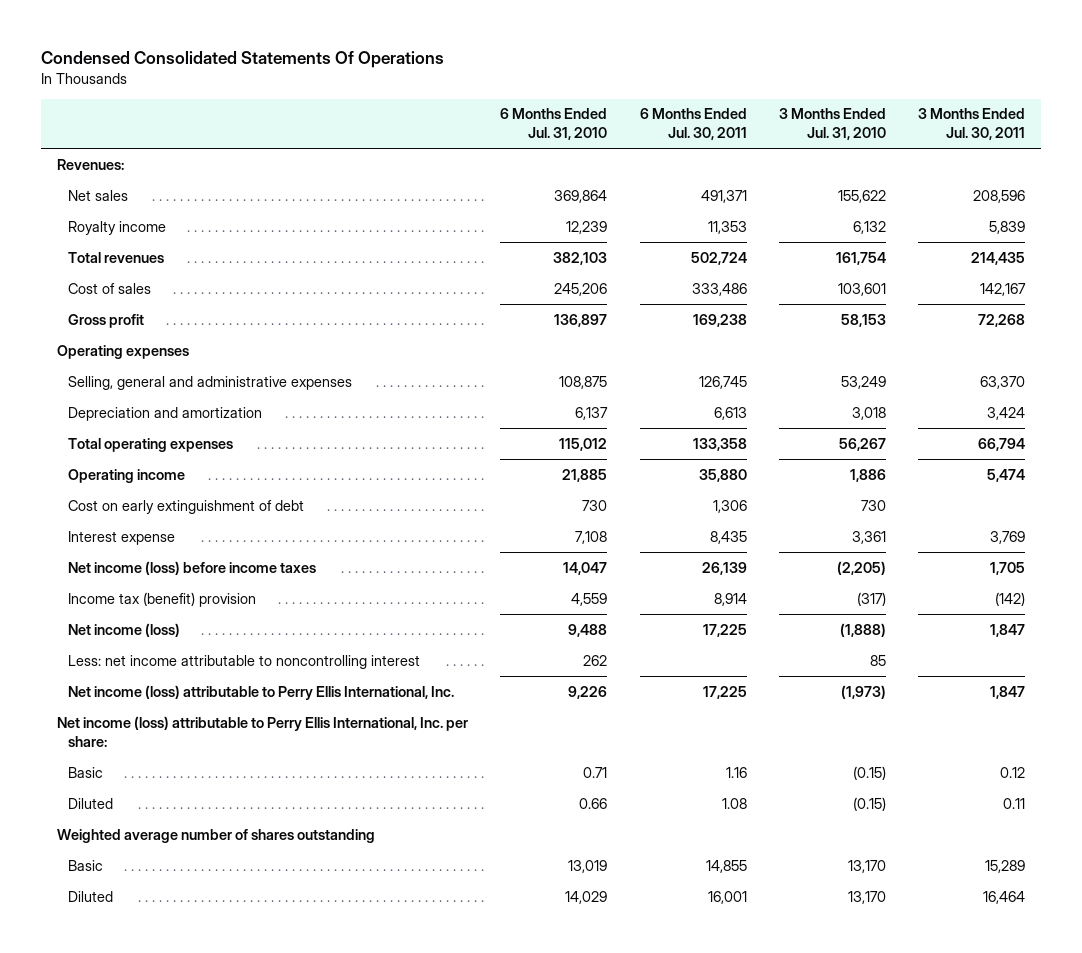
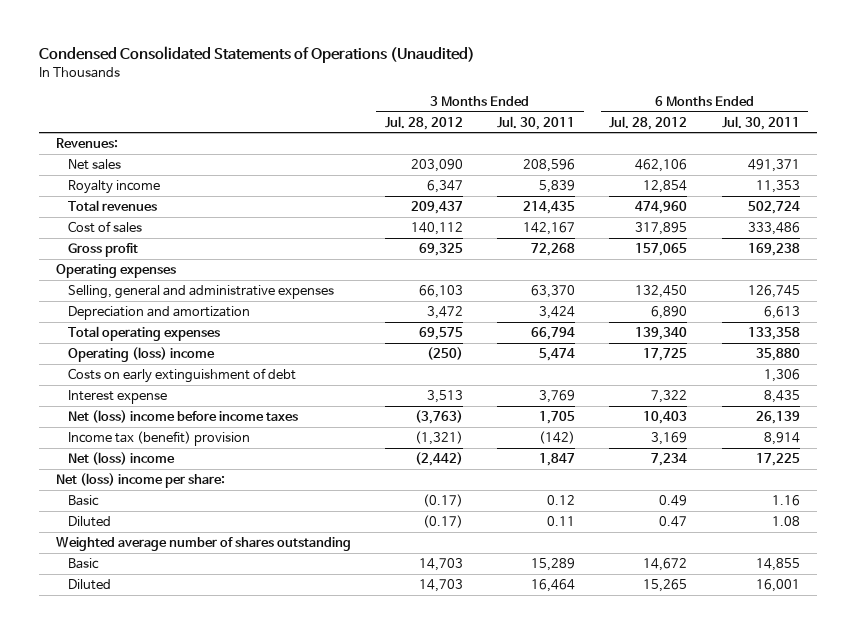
[41,50,445,68] Condensed Consolidated Statements Of Operations -> [38,46,475,64] Condensed Consolidated Statements of Operations (Unaudited)
[500,108,608,141] 6 Months Ended Jul. 31, 2010 -> none
[778,108,886,141] 3 Months Ended Jul. 31, 2010 -> none
none -> [384,115,463,130] Jul. 28, 2012
none -> [609,115,688,130] Jul. 28, 2012
[67,468,185,483] Operating income -> [68,347,216,363] Operating (loss) income
[67,499,304,514] Cost on early extinguishment of debt -> [68,368,297,384] Costs on early extinguishment of debt
[67,560,316,575] Net income (loss) before income taxes -> [68,410,299,424] Net (loss) income before income taxes
[67,622,180,637] Net income (loss) -> none
[67,654,420,669] Less: net income attributable to noncontrolling interest -> none
[67,684,454,700] Net income (loss) attributable to Perry Ellis International, Inc. -> [68,452,176,466] Net (loss) income
[57,715,469,747] Net income (loss) attributable to Perry Ellis International, Inc. per share: -> [55,473,225,489] Net (loss) income per share:

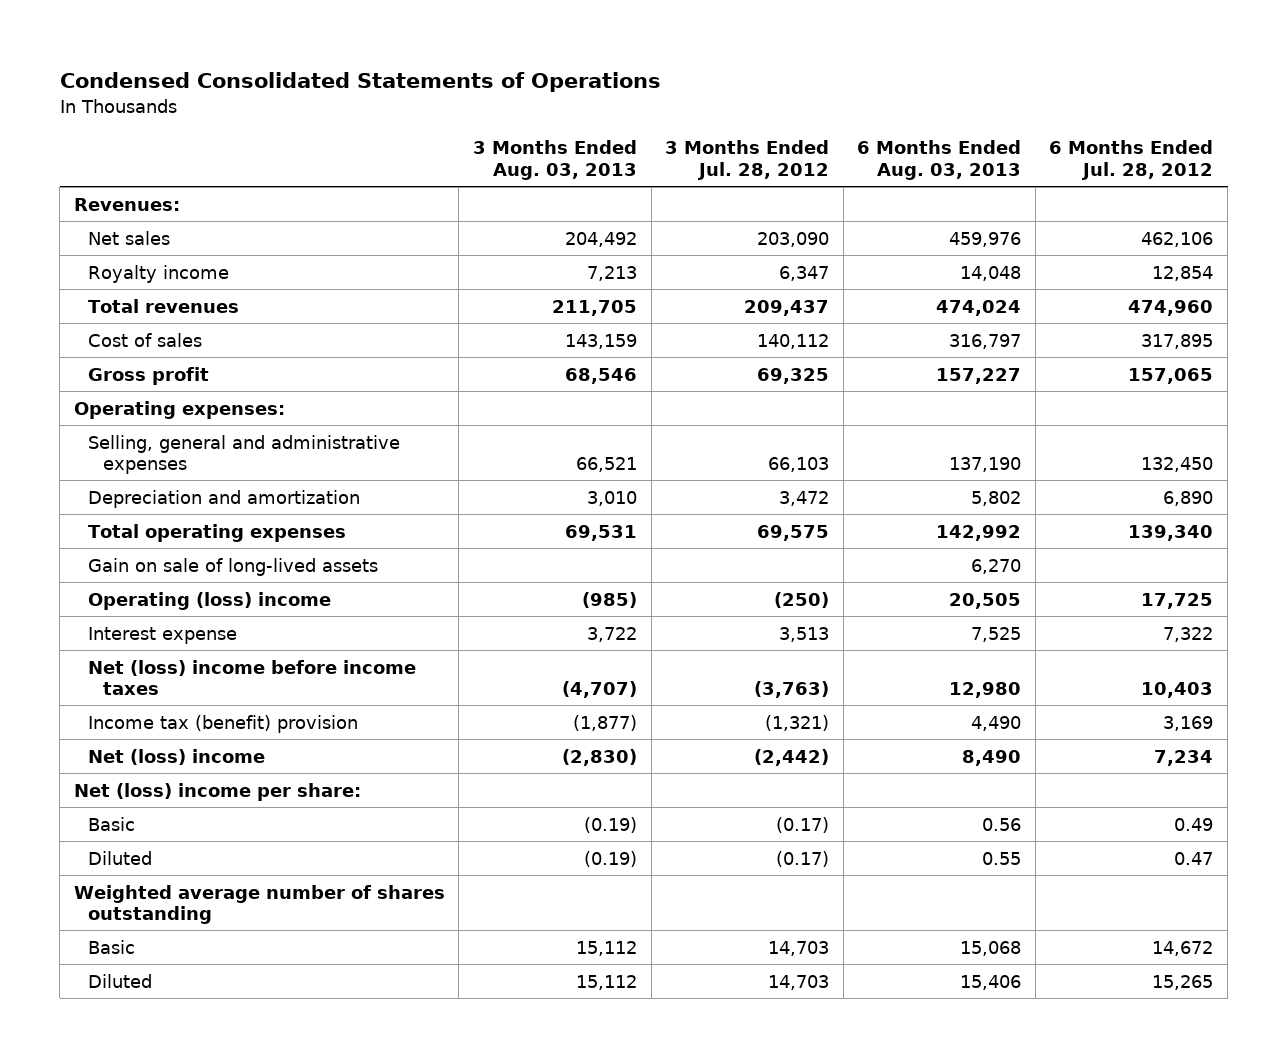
[38,46,475,64] Condensed Consolidated Statements of Operations (Unaudited) -> [59,72,661,93] Condensed Consolidated Statements of Operations
[497,115,576,130] Jul. 30, 2011 -> none
[721,115,800,130] Jul. 30, 2011 -> none
none -> [473,140,638,180] 3 Months Ended Aug. 03, 2013
none -> [857,140,1022,180] 6 Months Ended Aug. 03, 2013
[55,264,176,279] Operating expenses -> [73,400,285,419] Operating expenses:
none -> [88,557,379,576] Gain on sale of long-lived assets
[68,368,297,384] Costs on early extinguishment of debt -> none

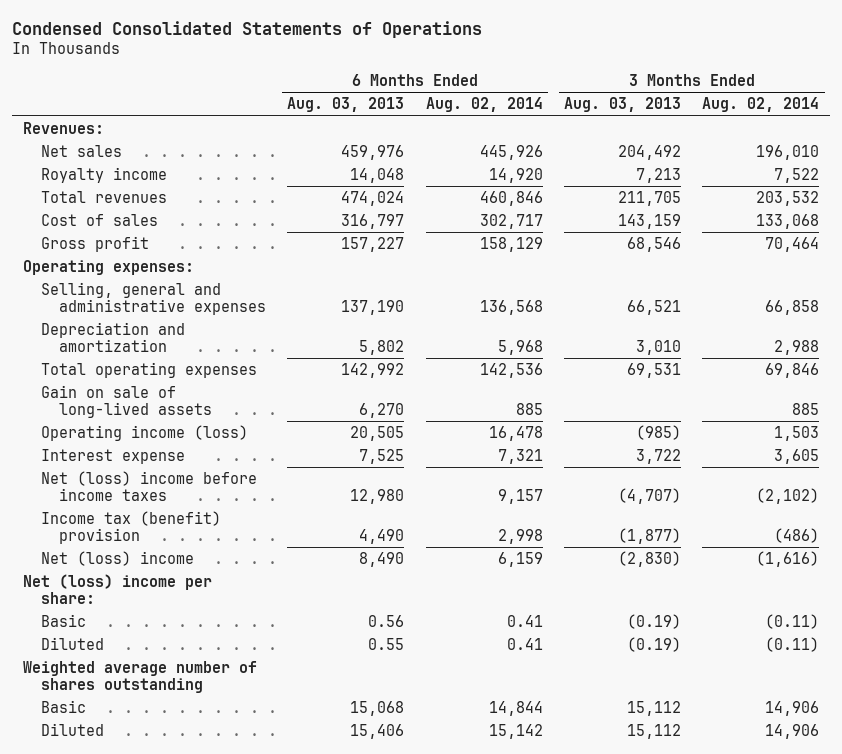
[665,140,830,180] 3 Months Ended Jul. 28, 2012 -> none
[1049,140,1214,180] 6 Months Ended Jul. 28, 2012 -> none
none -> [425,97,543,113] Aug. 02, 2014
none -> [702,97,820,113] Aug. 02, 2014
[88,591,332,610] Operating (loss) income -> [40,425,248,442] Operating income (loss)

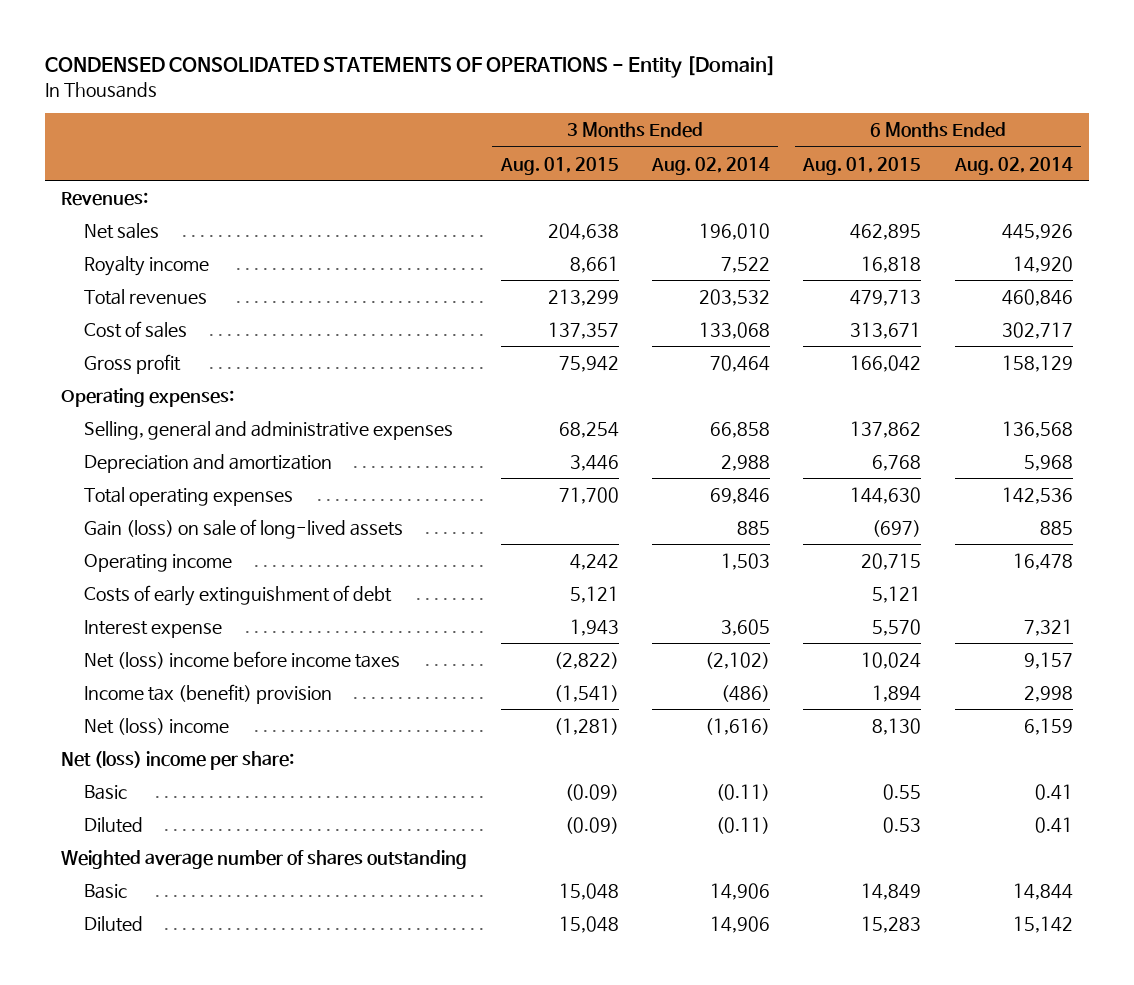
[11,20,482,38] Condensed Consolidated Statements of Operations -> [44,56,776,79] CONDENSED CONSOLIDATED STATEMENTS OF OPERATIONS - Entity [Domain]
[287,97,405,113] Aug. 03, 2013 -> none
[564,97,682,113] Aug. 03, 2013 -> none
none -> [499,156,619,175] Aug. 01, 2015
none -> [802,156,922,175] Aug. 01, 2015
[40,385,213,418] Gain on sale of long-lived assets -> [83,519,403,540] Gain (loss) on sale of long-lived assets
[40,425,248,442] Operating income (loss) -> [83,554,232,573] Operating income
none -> [83,585,392,607] Costs of early extinguishment of debt

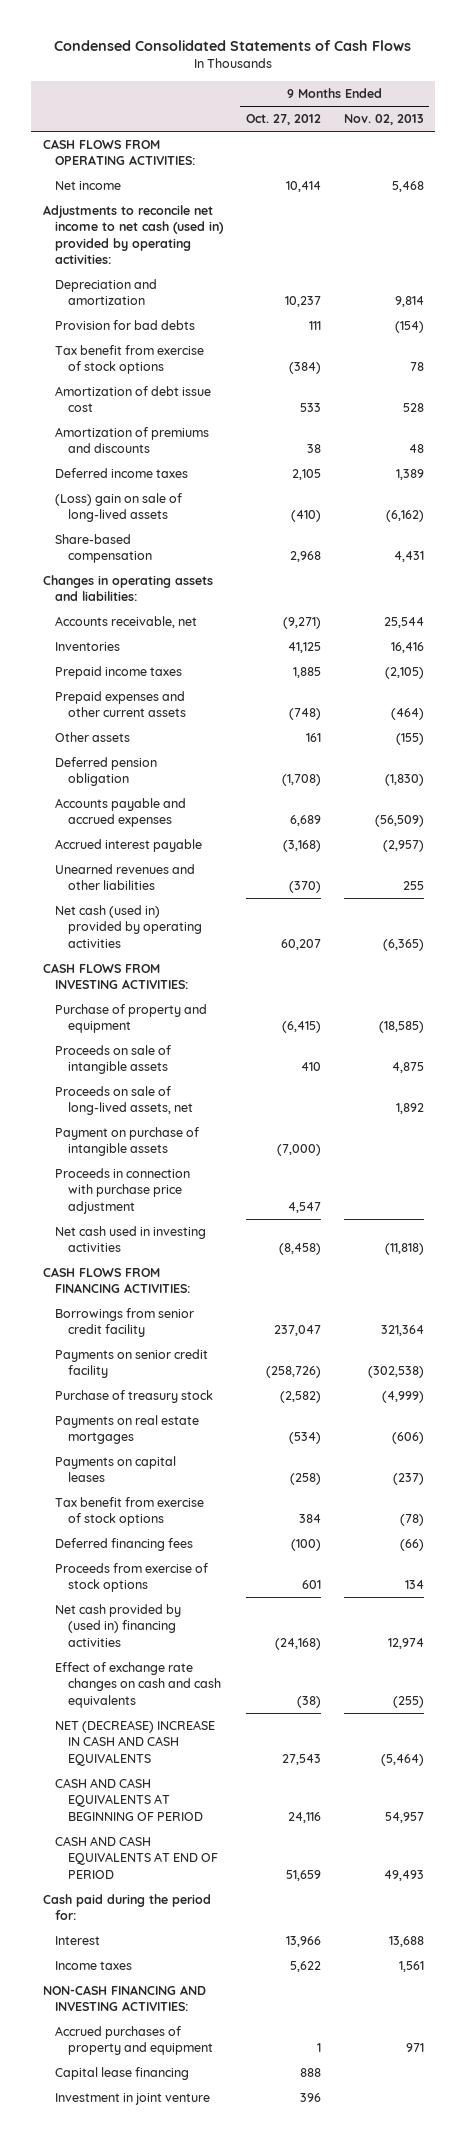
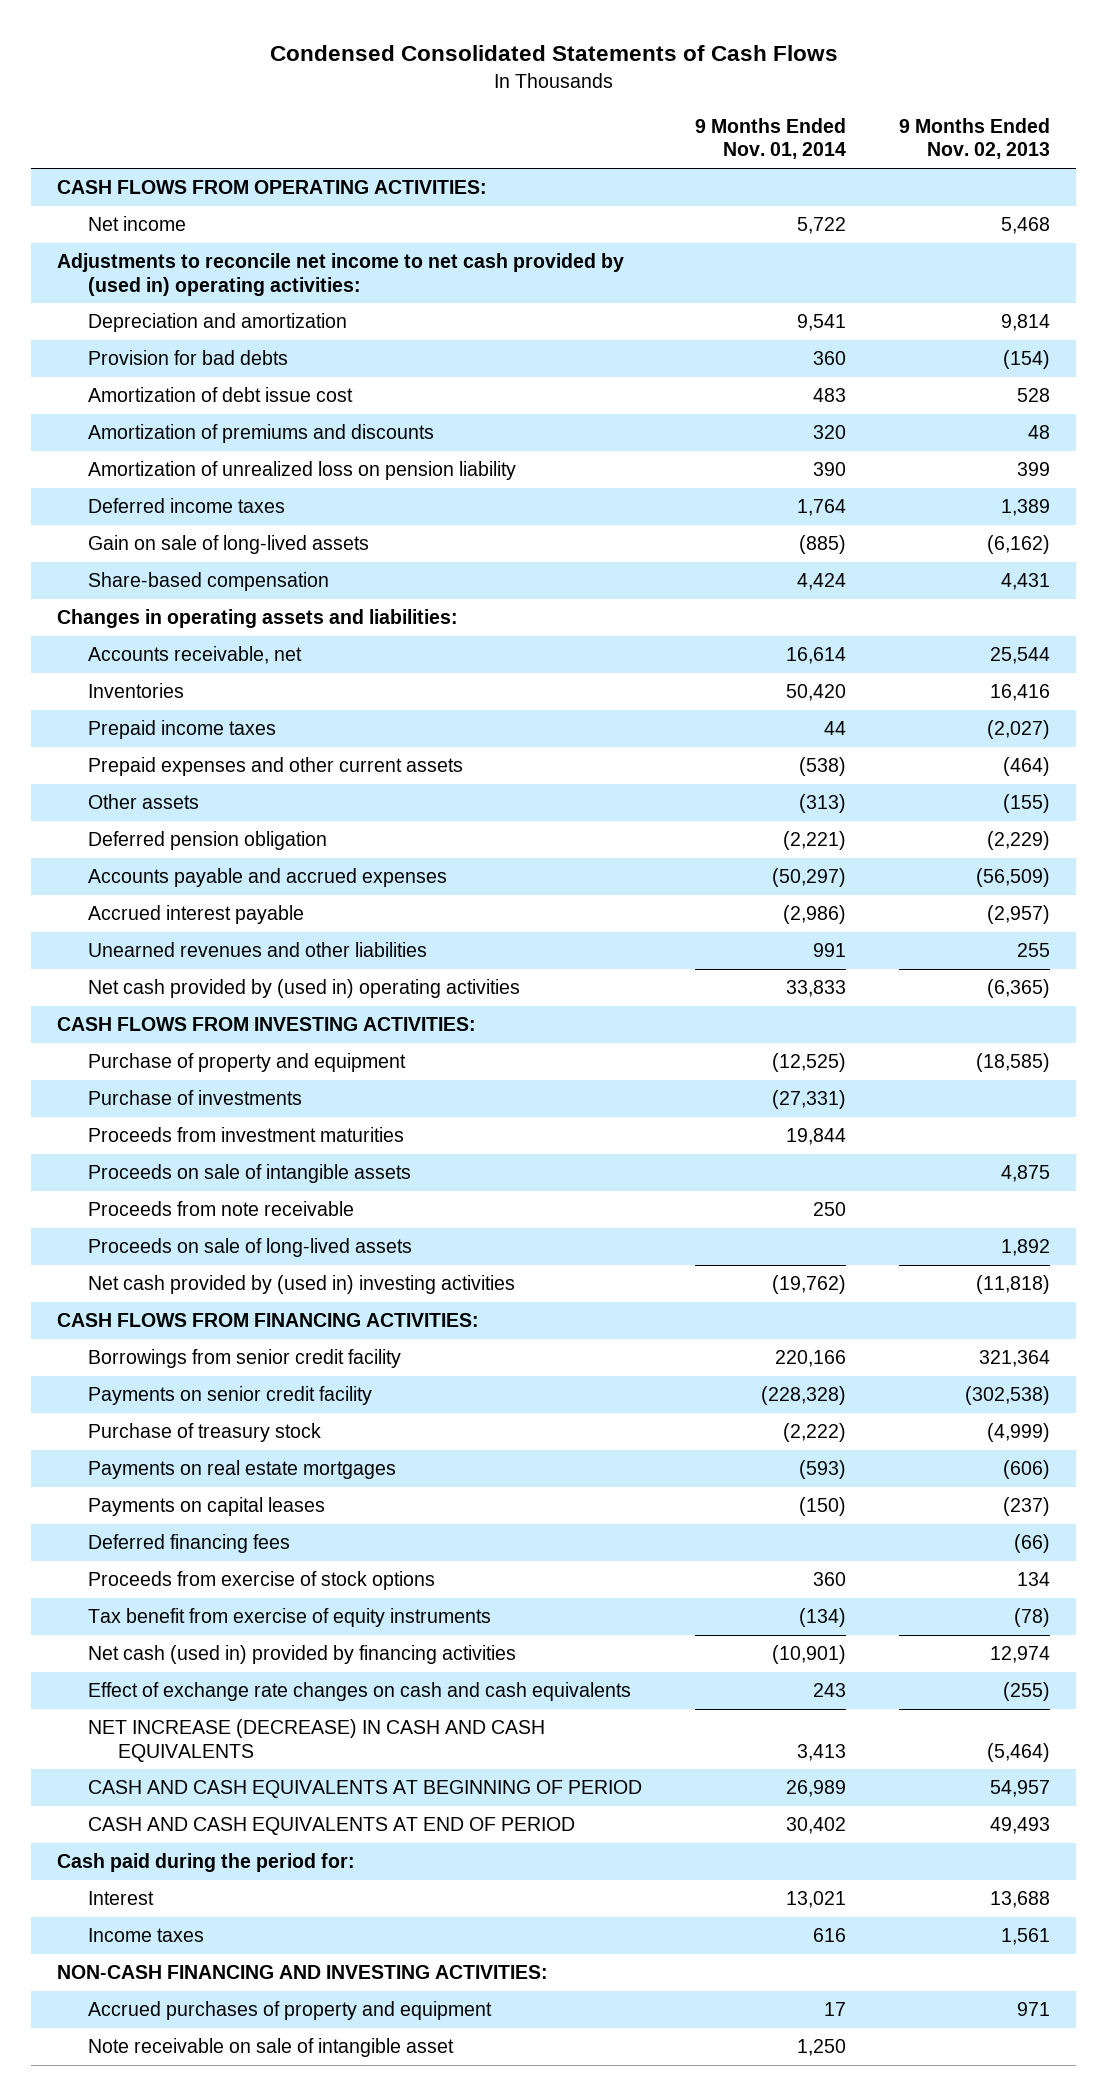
[246,114,322,126] Oct. 27, 2012 -> none
none -> [694,118,846,160] 9 Months Ended Nov. 01, 2014
[42,205,225,264] Adjustments to reconcile net income to net cash (used in) provided by operating activities: -> [57,253,625,296] Adjustments to reconcile net income to net cash provided by (used in) operating activities:
[55,345,205,375] Tax benefit from exercise of stock options -> none
none -> [87,461,516,481] Amortization of unrealized loss on pension liability
[55,493,183,523] (Loss) gain on sale of long-lived assets -> [87,535,369,555] Gain on sale of long-lived assets
[384,667,424,680] (2,105) -> [986,720,1050,740] (2,027)
[384,774,424,787] (1,830) -> [986,831,1050,851] (2,229)
[55,905,203,948] Net cash (used in) provided by operating activities -> [87,979,520,999] Net cash provided by (used in) operating activities
none -> [87,1090,302,1106] Purchase of investments
none -> [87,1127,404,1143] Proceeds from investment maturities
[55,1127,200,1157] Payment on purchase of intangible assets -> none
[55,1168,191,1214] Proceeds in connection with purchase price adjustment -> none
none -> [87,1201,354,1217] Proceeds from note receivable
[55,1086,194,1116] Proceeds on sale of long-lived assets, net -> [87,1238,412,1258] Proceeds on sale of long-lived assets
[55,1226,207,1253] Net cash used in investing activities -> [87,1275,515,1295] Net cash provided by (used in) investing activities
[55,1497,205,1527] Tax benefit from exercise of stock options -> none
none -> [87,1608,491,1628] Tax benefit from exercise of equity instruments
[55,1604,182,1647] Net cash provided by (used in) financing activities -> [87,1645,516,1665] Net cash (used in) provided by financing activities
[55,1720,216,1766] NET (DECREASE) INCREASE IN CASH AND CASH EQUIVALENTS -> [87,1719,545,1762] NET INCREASE (DECREASE) IN CASH AND CASH EQUIVALENTS
[55,2067,190,2081] Capital lease financing -> none
[55,2093,211,2106] Investment in joint venture -> none
none -> [87,2038,454,2058] Note receivable on sale of intangible asset

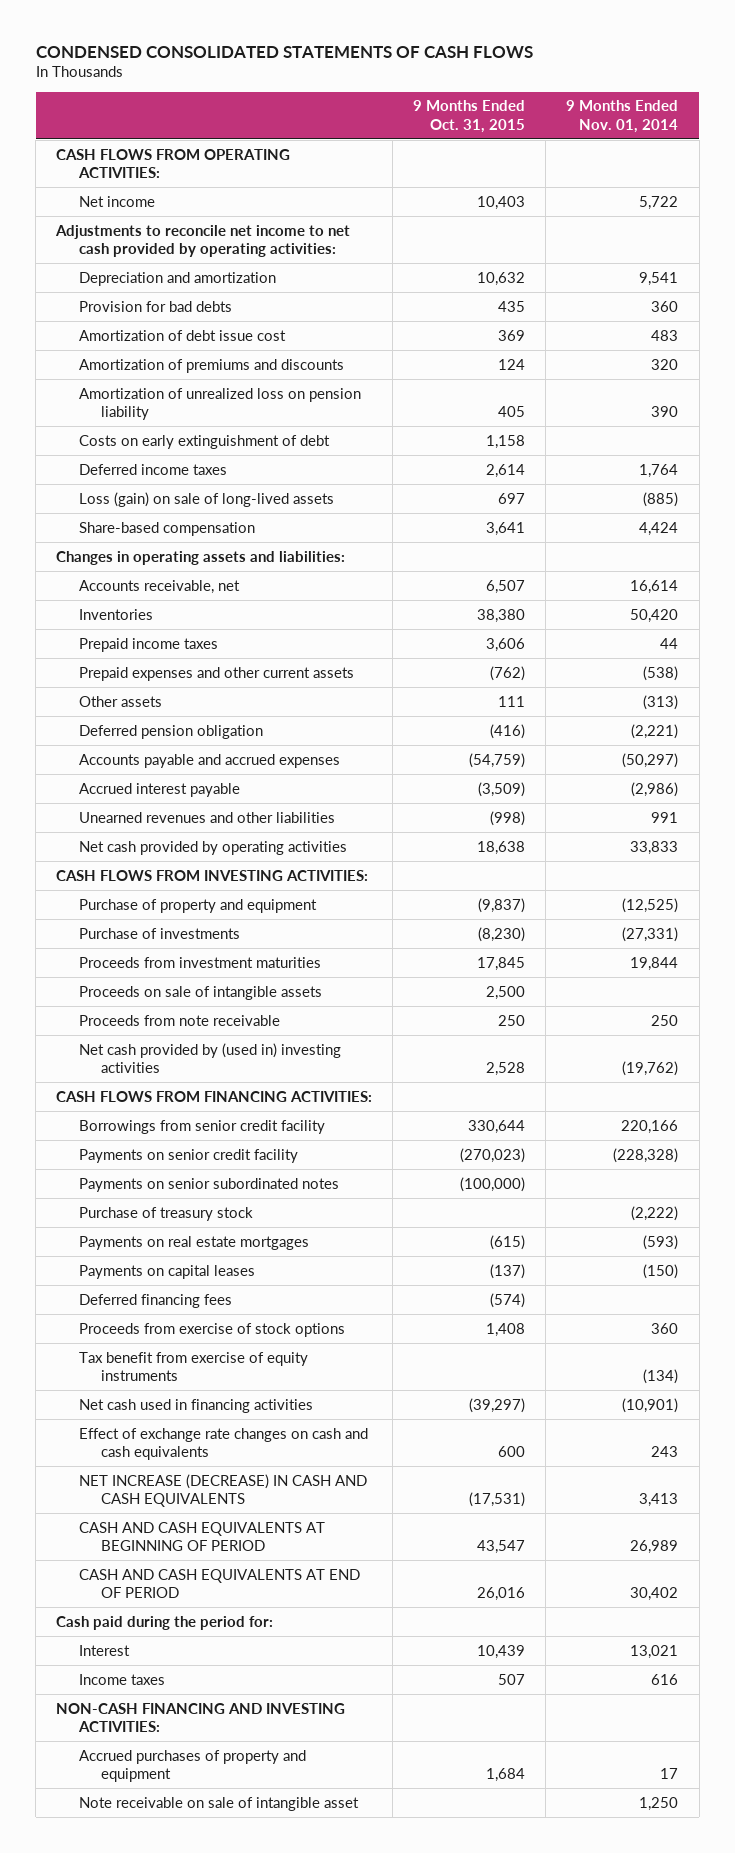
[269,45,838,62] Condensed Consolidated Statements of Cash Flows -> [35,45,533,58] CONDENSED CONSOLIDATED STATEMENTS OF CASH FLOWS
[898,118,1050,160] 9 Months Ended Nov. 02, 2013 -> none
none -> [413,100,526,133] 9 Months Ended Oct. 31, 2015
[57,253,625,296] Adjustments to reconcile net income to net cash provided by (used in) operating activities: -> [55,224,351,258] Adjustments to reconcile net income to net cash provided by operating activities:
none -> [78,434,330,449] Costs on early extinguishment of debt
[87,535,369,555] Gain on sale of long-lived assets -> [78,491,334,507] Loss (gain) on sale of long-lived assets
[87,979,520,999] Net cash provided by (used in) operating activities -> [78,840,347,855] Net cash provided by operating activities
[87,1238,412,1258] Proceeds on sale of long-lived assets -> none
none -> [78,1177,339,1192] Payments on senior subordinated notes
[87,1645,516,1665] Net cash (used in) provided by financing activities -> [78,1398,313,1413] Net cash used in financing activities

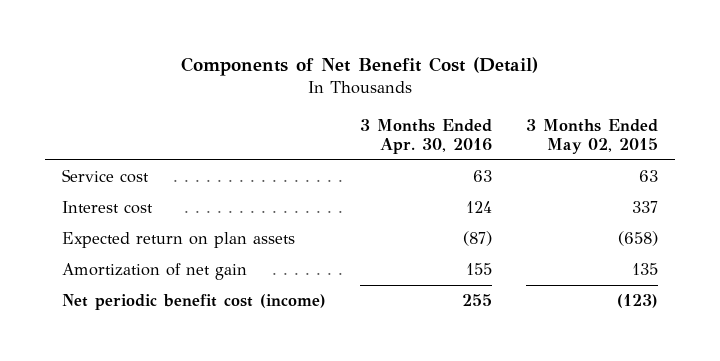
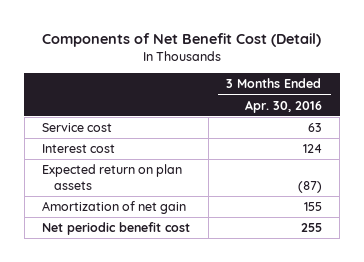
[526,118,659,155] 3 Months Ended May 02, 2015 -> none
[61,293,326,310] Net periodic benefit cost (income) -> [42,222,191,236] Net periodic benefit cost

